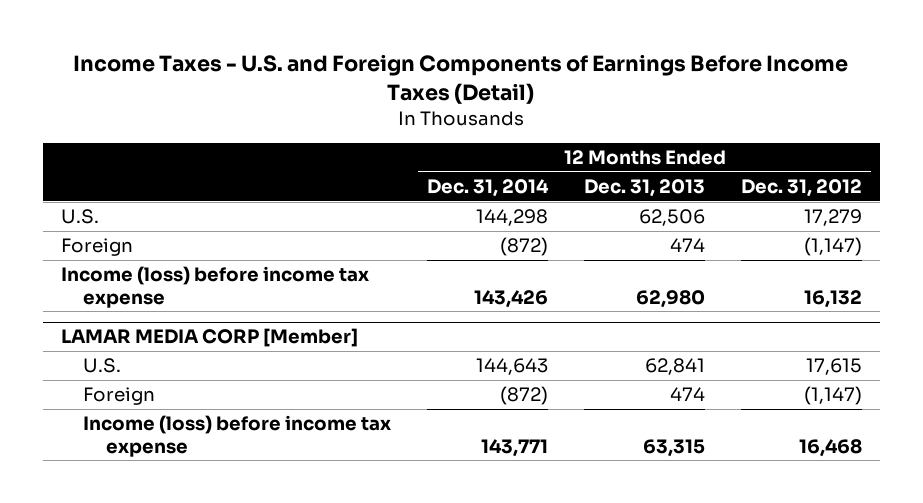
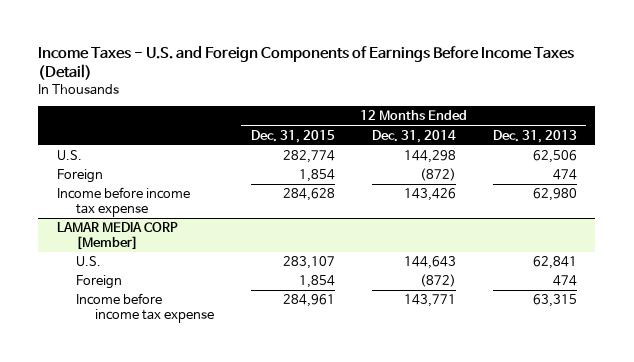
[741,179,863,198] Dec. 31, 2012 -> none
none -> [250,129,335,143] Dec. 31, 2015
[60,266,369,308] Income (loss) before income tax expense -> [56,187,190,218] Income before income tax expense
[83,415,392,457] Income (loss) before income tax expense -> [75,293,214,324] Income before income tax expense

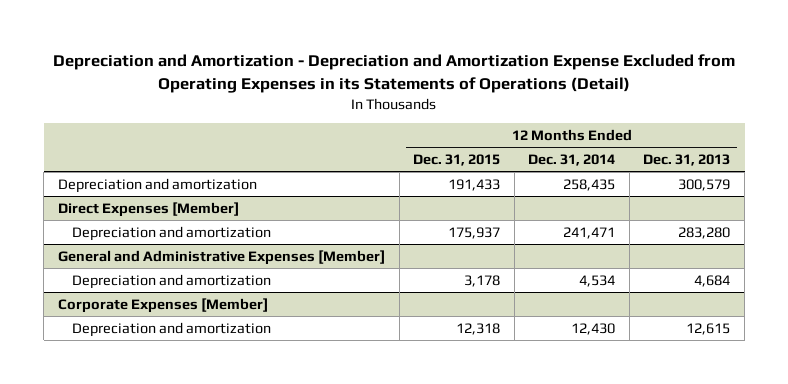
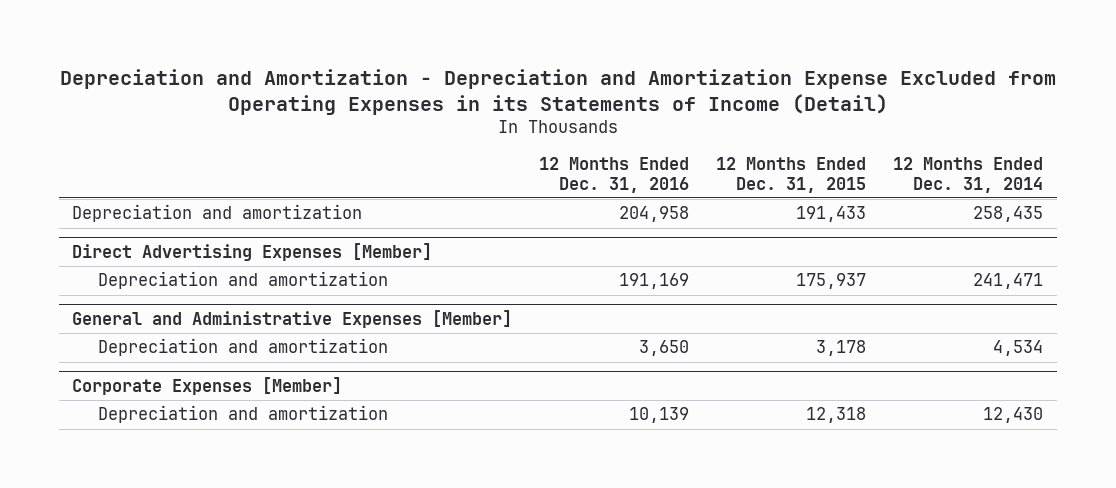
[53,54,736,93] Depreciation and Amortization - Depreciation and Amortization Expense Excluded from Operating Expenses in its Statements of Operations (Detail) -> [59,68,1056,115] Depreciation and Amortization - Depreciation and Amortization Expense Excluded from Operating Expenses in its Statements of Income (Detail)
[643,153,731,166] Dec. 31, 2013 -> none
none -> [539,157,690,193] 12 Months Ended Dec. 31, 2016
[57,201,239,217] Direct Expenses [Member] -> [72,243,433,262] Direct Advertising Expenses [Member]

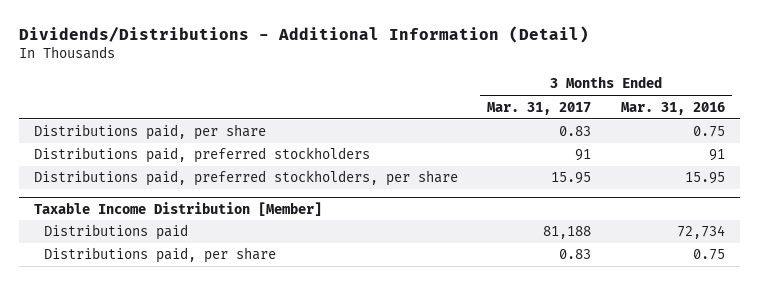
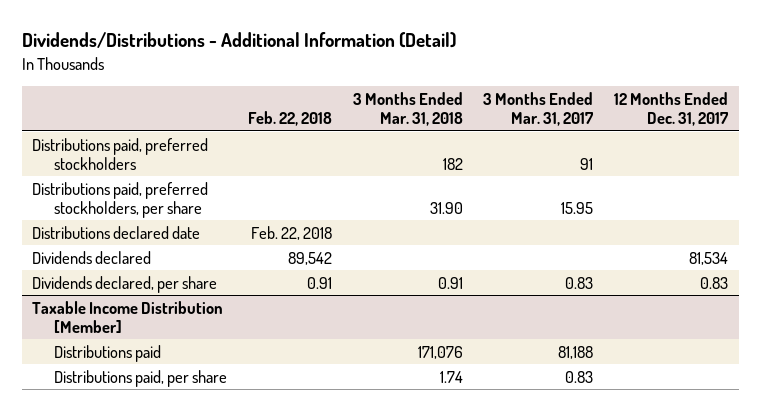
[620,101,725,115] Mar. 31, 2016 -> none
none -> [247,111,332,127] Feb. 22, 2018
none -> [352,91,463,127] 3 Months Ended Mar. 31, 2018
none -> [614,91,730,127] 12 Months Ended Dec. 31, 2017
[33,124,266,141] Distributions paid, per share -> none
none -> [32,225,201,239] Distributions declared date
none -> [32,250,152,264] Dividends declared
none -> [32,275,218,293] Dividends declared, per share

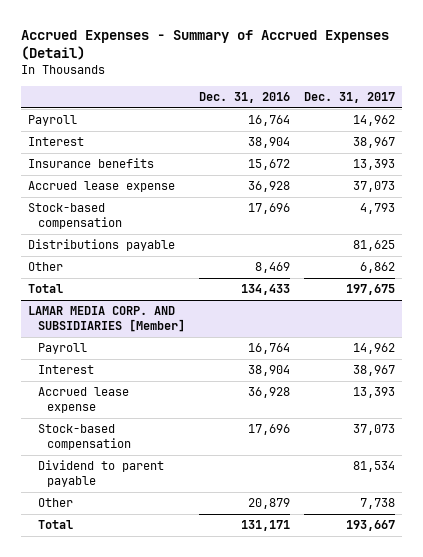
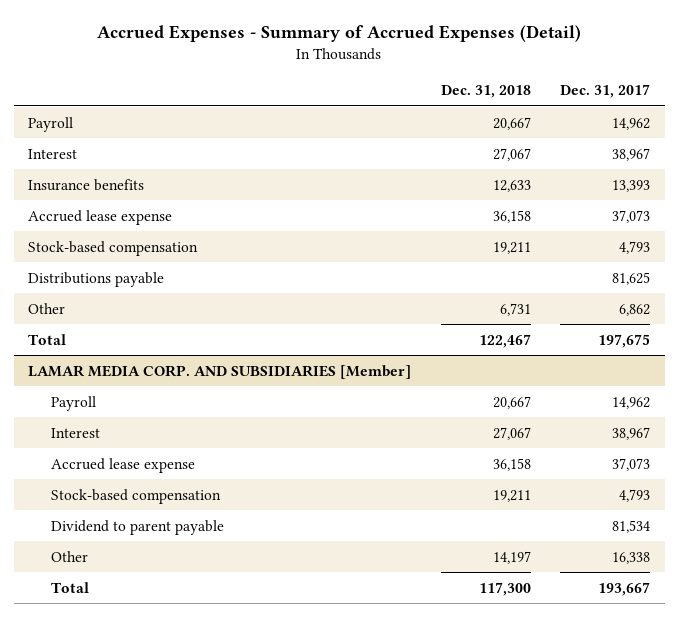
[198,92,290,104] Dec. 31, 2016 -> none
none -> [440,85,531,99] Dec. 31, 2018
[352,387,395,399] 13,393 -> [612,457,651,471] 37,073
[352,424,395,436] 37,073 -> [619,488,651,502] 4,793
[359,498,395,510] 7,738 -> [612,551,651,564] 16,338

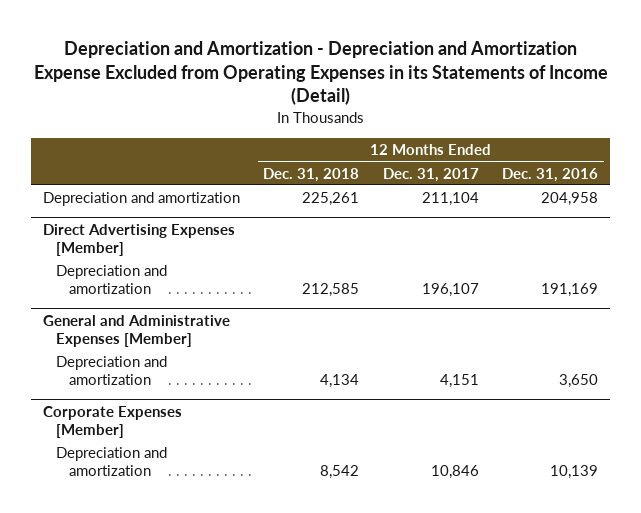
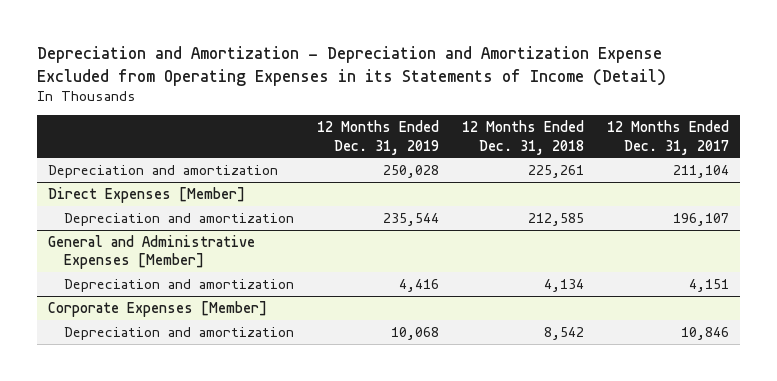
[502,167,599,182] Dec. 31, 2016 -> none
none -> [316,120,439,155] 12 Months Ended Dec. 31, 2019
[43,223,236,256] Direct Advertising Expenses [Member] -> [48,186,246,203] Direct Expenses [Member]

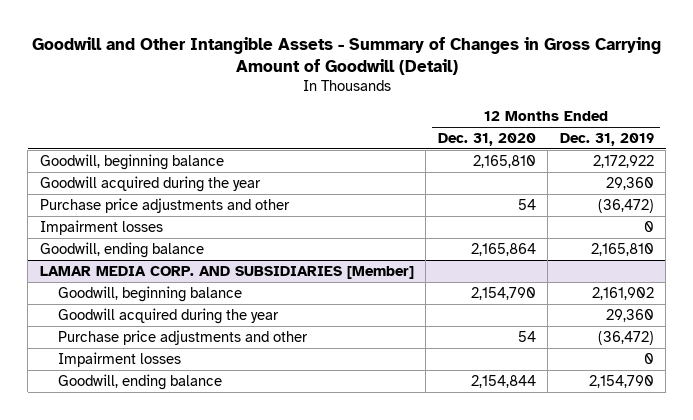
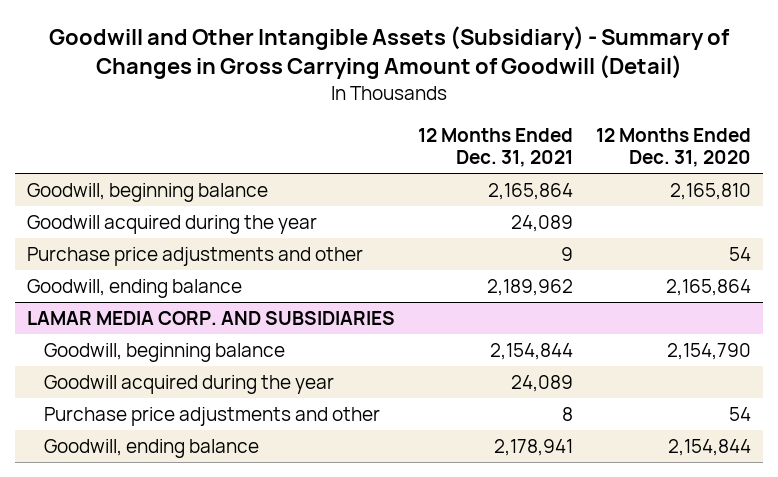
[31,36,661,75] Goodwill and Other Intangible Assets - Summary of Changes in Gross Carrying Amount of Goodwill (Detail) -> [49,25,731,80] Goodwill and Other Intangible Assets (Subsidiary) - Summary of Changes in Gross Carrying Amount of Goodwill (Detail)
[559,132,654,146] Dec. 31, 2019 -> none
none -> [418,128,574,168] 12 Months Ended Dec. 31, 2021
[39,219,163,235] Impairment losses -> none
[39,265,414,279] LAMAR MEDIA CORP. AND SUBSIDIARIES [Member] -> [27,310,396,325] LAMAR MEDIA CORP. AND SUBSIDIARIES
[57,351,181,367] Impairment losses -> none

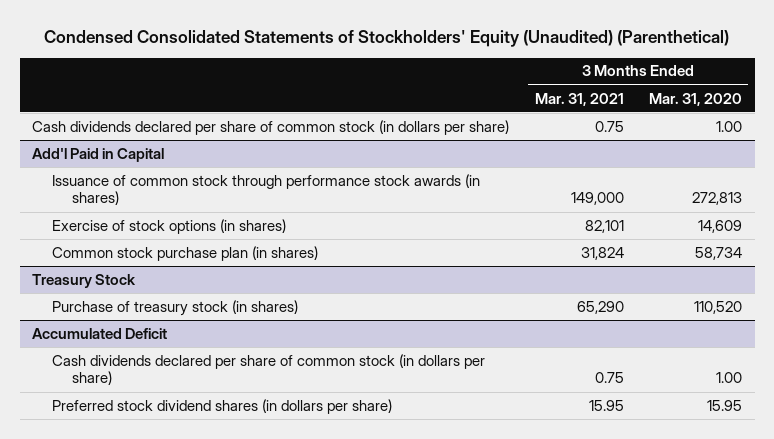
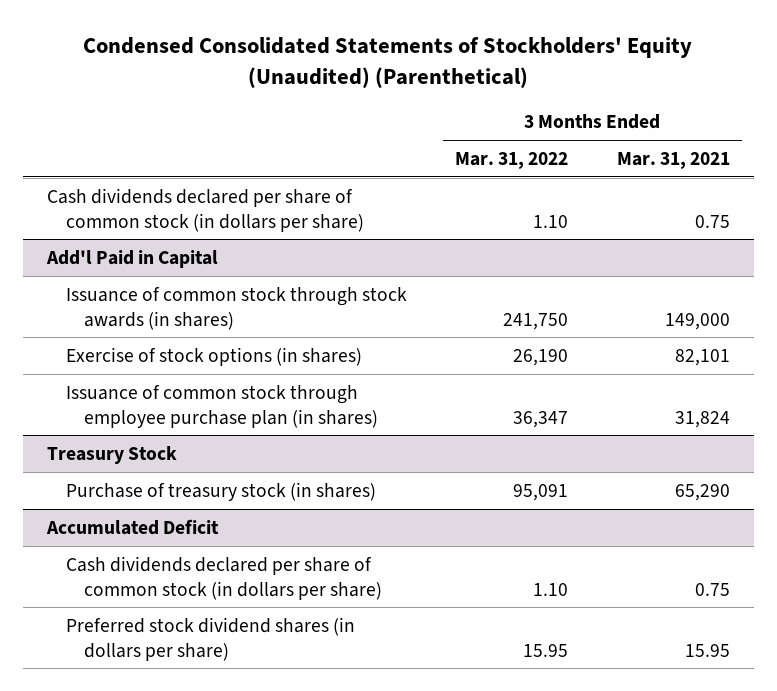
[648,92,742,106] Mar. 31, 2020 -> none
none -> [455,151,569,169] Mar. 31, 2022
[52,173,481,206] Issuance of common stock through performance stock awards (in shares) -> [65,286,407,330] Issuance of common stock through stock awards (in shares)
[52,245,319,261] Common stock purchase plan (in shares) -> [65,384,378,428] Issuance of common stock through employee purchase plan (in shares)

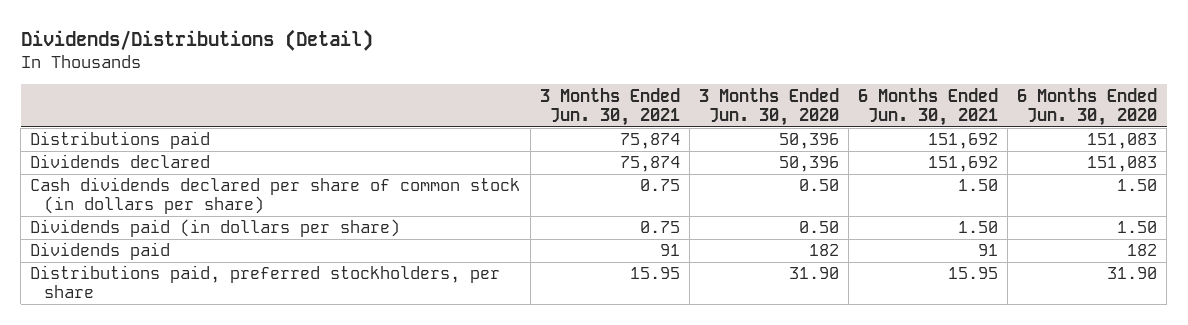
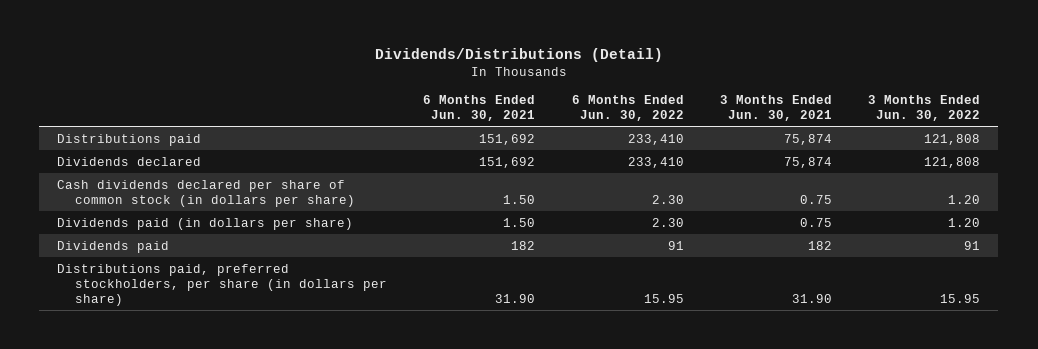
[698,87,839,126] 3 Months Ended Jun. 30, 2020 -> none
[1017,87,1158,126] 6 Months Ended Jun. 30, 2020 -> none
none -> [571,94,684,121] 6 Months Ended Jun. 30, 2022
none -> [868,94,981,121] 3 Months Ended Jun. 30, 2022
[659,244,680,257] 91 -> [807,240,832,250] 182
[978,244,999,257] 91 -> [511,240,536,250] 182
[30,265,501,299] Distributions paid, preferred stockholders, per share -> [57,263,388,306] Distributions paid, preferred stockholders, per share (in dollars per share)
[629,267,680,280] 15.95 -> [791,293,832,303] 31.90
[948,267,999,280] 15.95 -> [495,293,536,303] 31.90

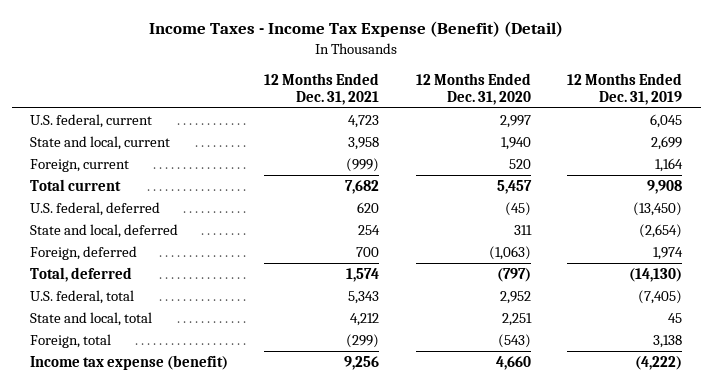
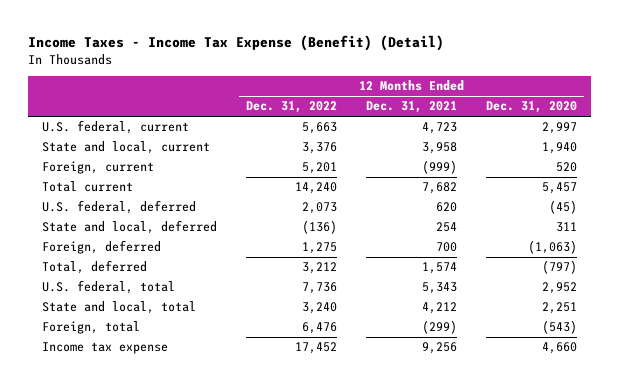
[567,72,683,105] 12 Months Ended Dec. 31, 2019 -> none
none -> [246,101,338,114] Dec. 31, 2022
[29,354,228,370] Income tax expense (benefit) -> [42,342,169,355] Income tax expense

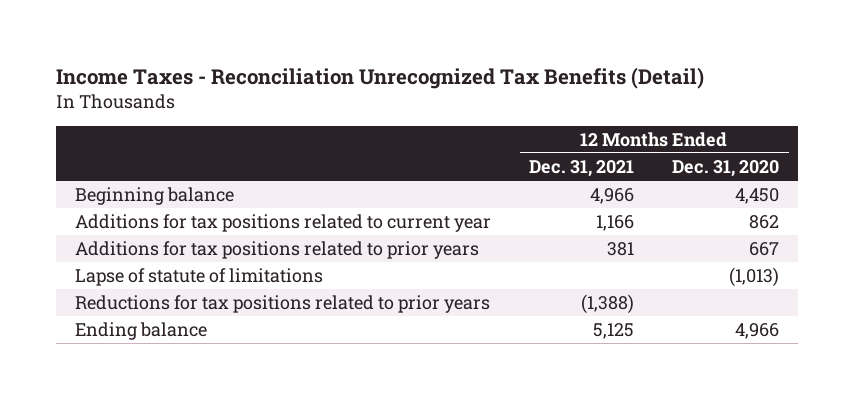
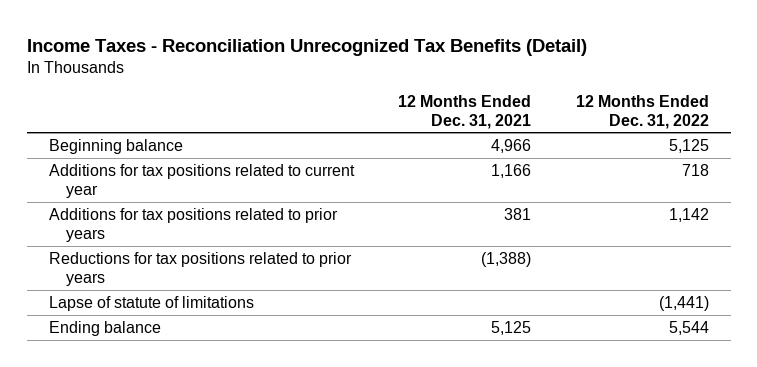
[672,159,780,177] Dec. 31, 2020 -> none
none -> [575,94,709,129] 12 Months Ended Dec. 31, 2022
[75,268,324,287] Lapse of statute of limitations -> [48,295,254,311] Lapse of statute of limitations

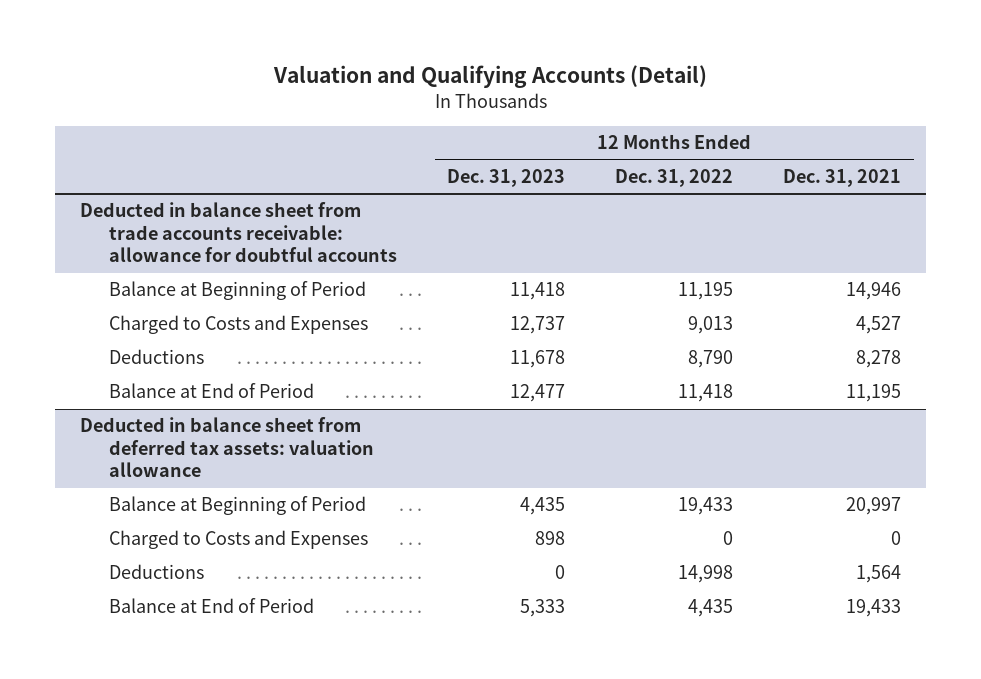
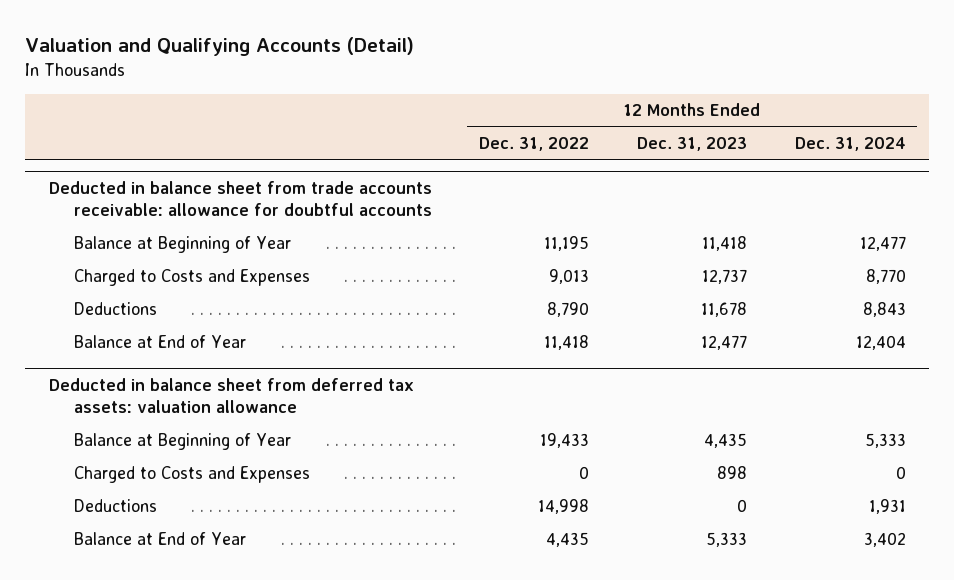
[783,168,902,187] Dec. 31, 2021 -> none
none -> [794,137,906,152] Dec. 31, 2024
[109,281,367,301] Balance at Beginning of Period -> [73,235,291,253] Balance at Beginning of Year
[109,383,315,399] Balance at End of Period -> [73,334,246,348] Balance at End of Year
[109,496,367,516] Balance at Beginning of Period -> [73,432,291,450] Balance at Beginning of Year
[109,598,315,614] Balance at End of Period -> [73,531,246,545] Balance at End of Year

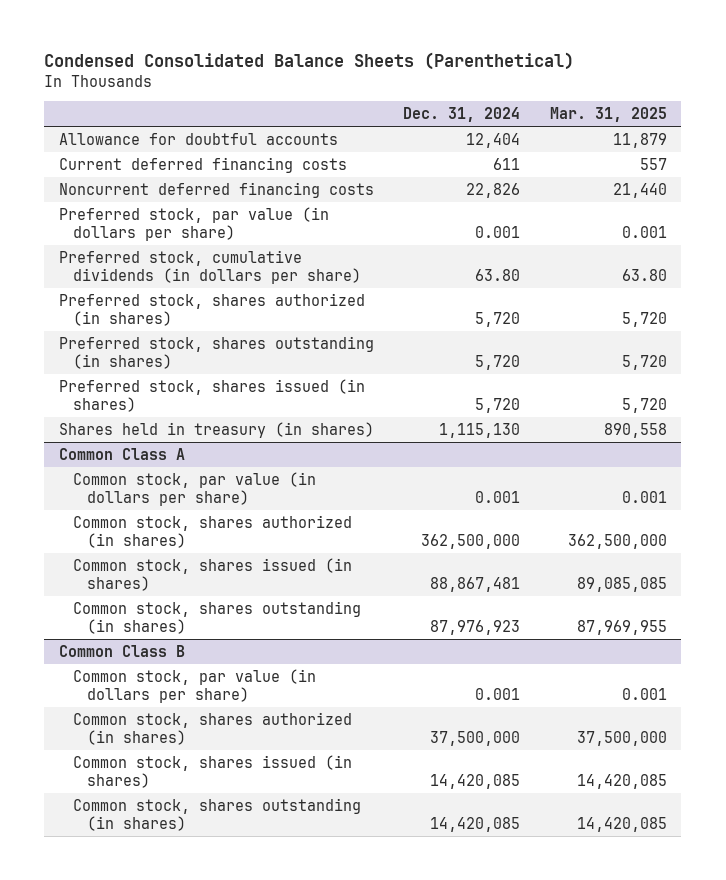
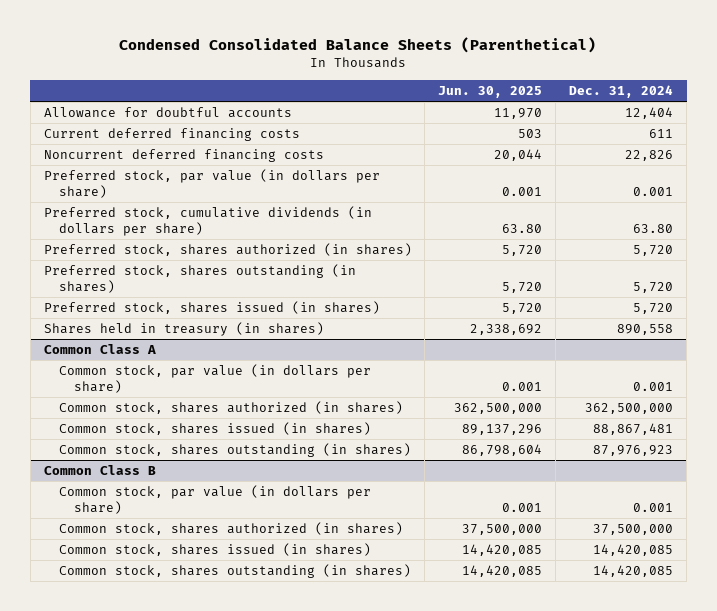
[549,107,667,123] Mar. 31, 2025 -> none
none -> [438,85,543,98] Jun. 30, 2025
[439,422,521,438] 1,115,130 -> [617,324,674,336] 890,558

